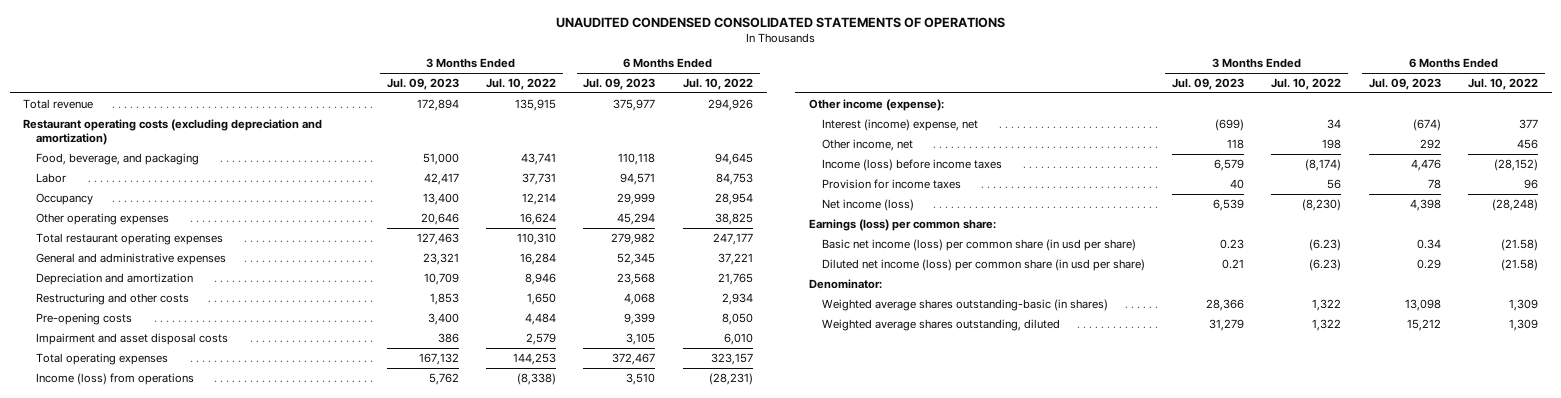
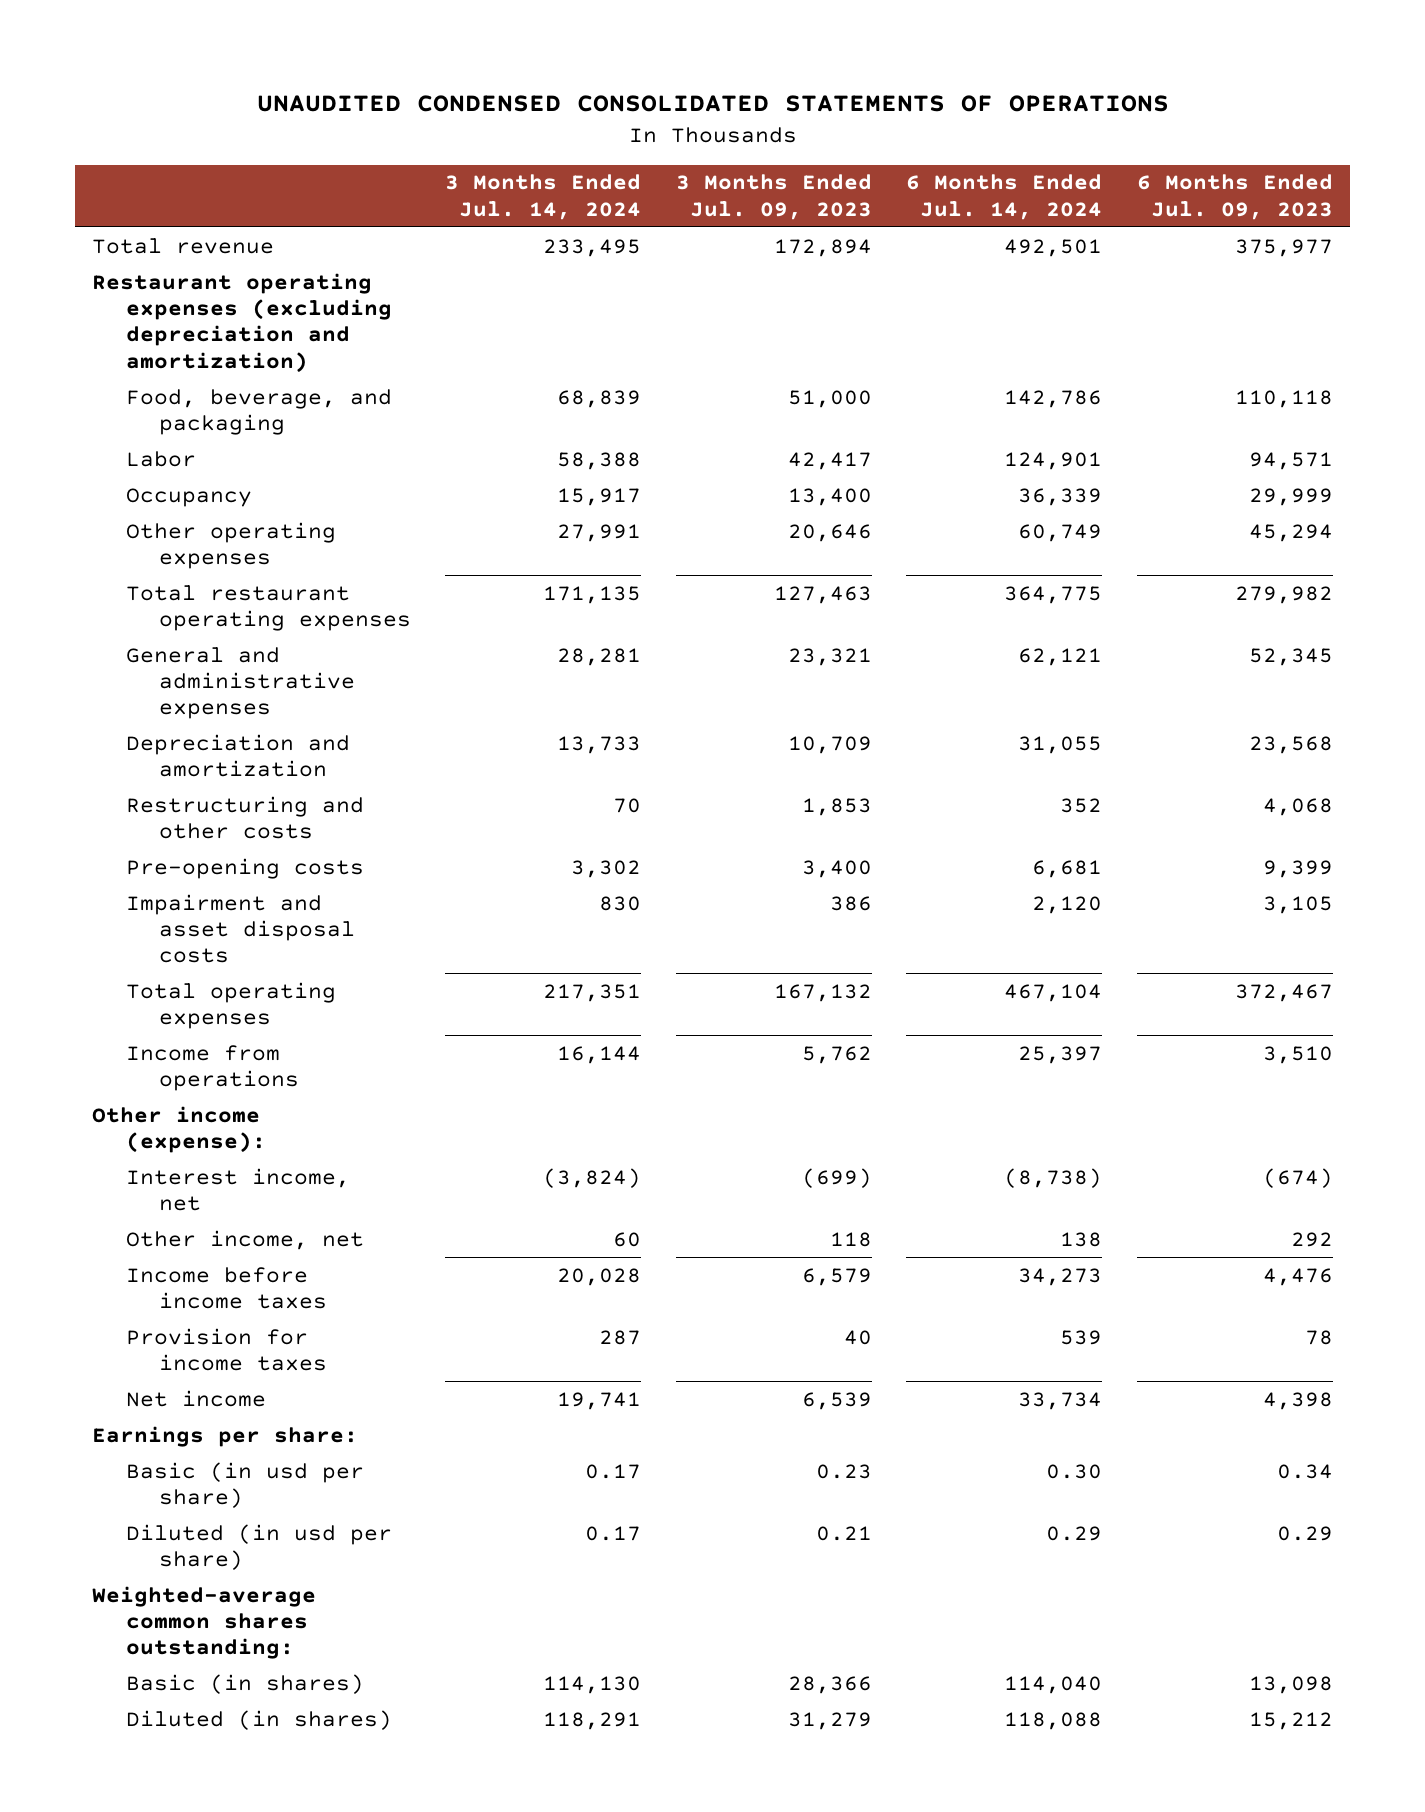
[486,78,557,91] Jul. 10, 2022 -> none
[682,78,753,91] Jul. 10, 2022 -> none
none -> [445,174,642,220] 3 Months Ended Jul. 14, 2024
none -> [906,174,1103,220] 6 Months Ended Jul. 14, 2024
[23,118,323,146] Restaurant operating costs (excluding depreciation and amortization) -> [92,272,392,373] Restaurant operating expenses (excluding depreciation and amortization)
[36,372,195,385] Income (loss) from operations -> [125,1044,299,1091] Income from operations
[821,118,978,131] Interest (income) expense, net -> [125,1167,350,1211] Interest income, net
[821,158,1002,171] Income (loss) before income taxes -> [125,1266,327,1309] Income before income taxes
[821,198,914,211] Net income (loss) -> [125,1389,266,1407] Net income
[808,218,996,231] Earnings (loss) per common share: -> [92,1425,359,1447] Earnings per share:
[821,238,1136,251] Basic net income (loss) per common share (in usd per share) -> [125,1461,364,1508] Basic (in usd per share)
[821,258,1145,271] Diluted net income (loss) per common share (in usd per share) -> [125,1523,392,1570] Diluted (in usd per share)
[808,278,882,289] Denominator: -> [92,1585,317,1660] Weighted-average common shares outstanding:
[821,298,1108,311] Weighted average shares outstanding-basic (in shares) -> [125,1673,364,1694] Basic (in shares)
[821,318,1060,331] Weighted average shares outstanding, diluted -> [125,1709,392,1730] Diluted (in shares)

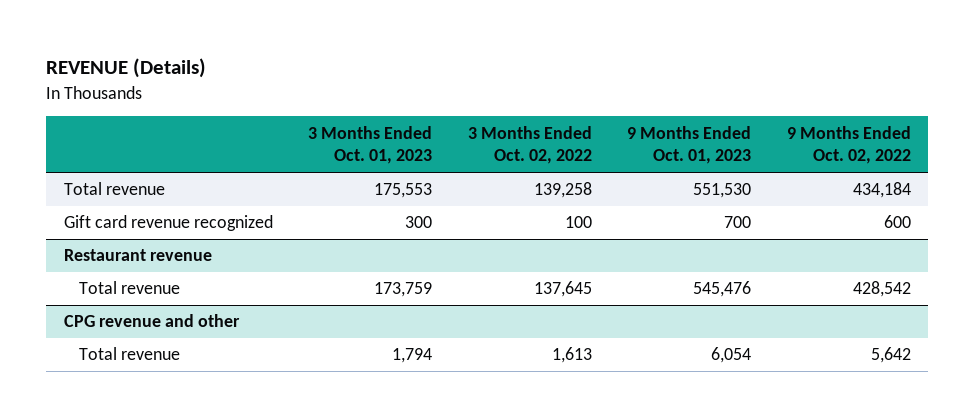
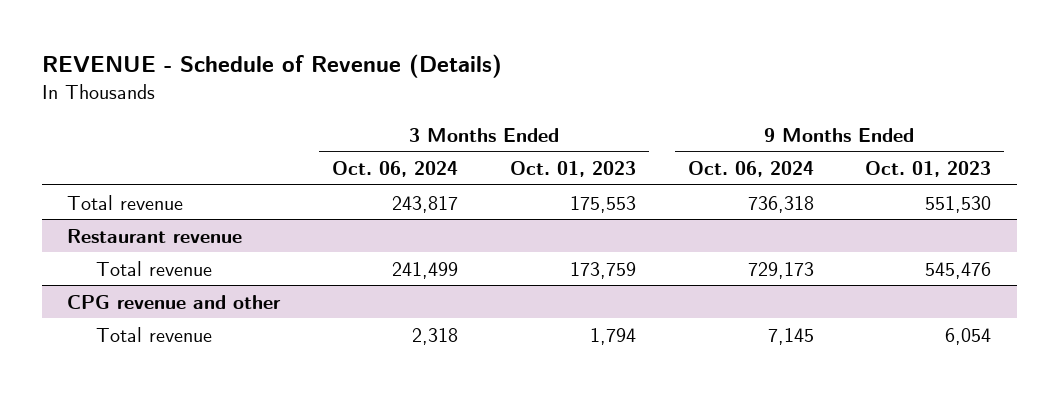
[46,58,207,79] REVENUE (Details) -> [41,54,502,79] REVENUE - Schedule of Revenue (Details)
[467,125,592,165] 3 Months Ended Oct. 02, 2022 -> none
[786,125,911,165] 9 Months Ended Oct. 02, 2022 -> none
none -> [332,161,459,178] Oct. 06, 2024
none -> [687,161,814,178] Oct. 06, 2024
[64,215,274,232] Gift card revenue recognized -> none

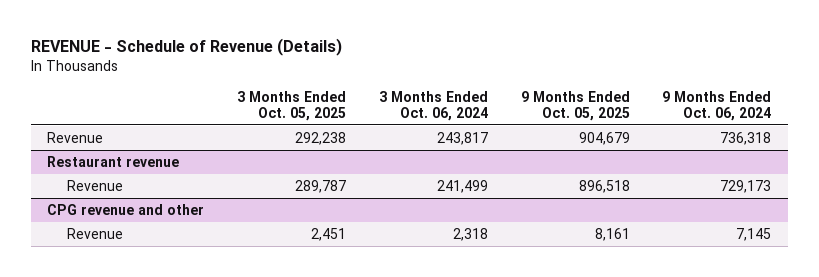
[509,161,636,178] Oct. 01, 2023 -> none
[865,161,992,178] Oct. 01, 2023 -> none
none -> [237,90,347,121] 3 Months Ended Oct. 05, 2025
none -> [520,90,630,121] 9 Months Ended Oct. 05, 2025
[67,194,184,210] Total revenue -> [47,131,104,143] Revenue
[96,260,213,276] Total revenue -> [66,179,123,191] Revenue
[96,326,213,342] Total revenue -> [66,227,123,239] Revenue

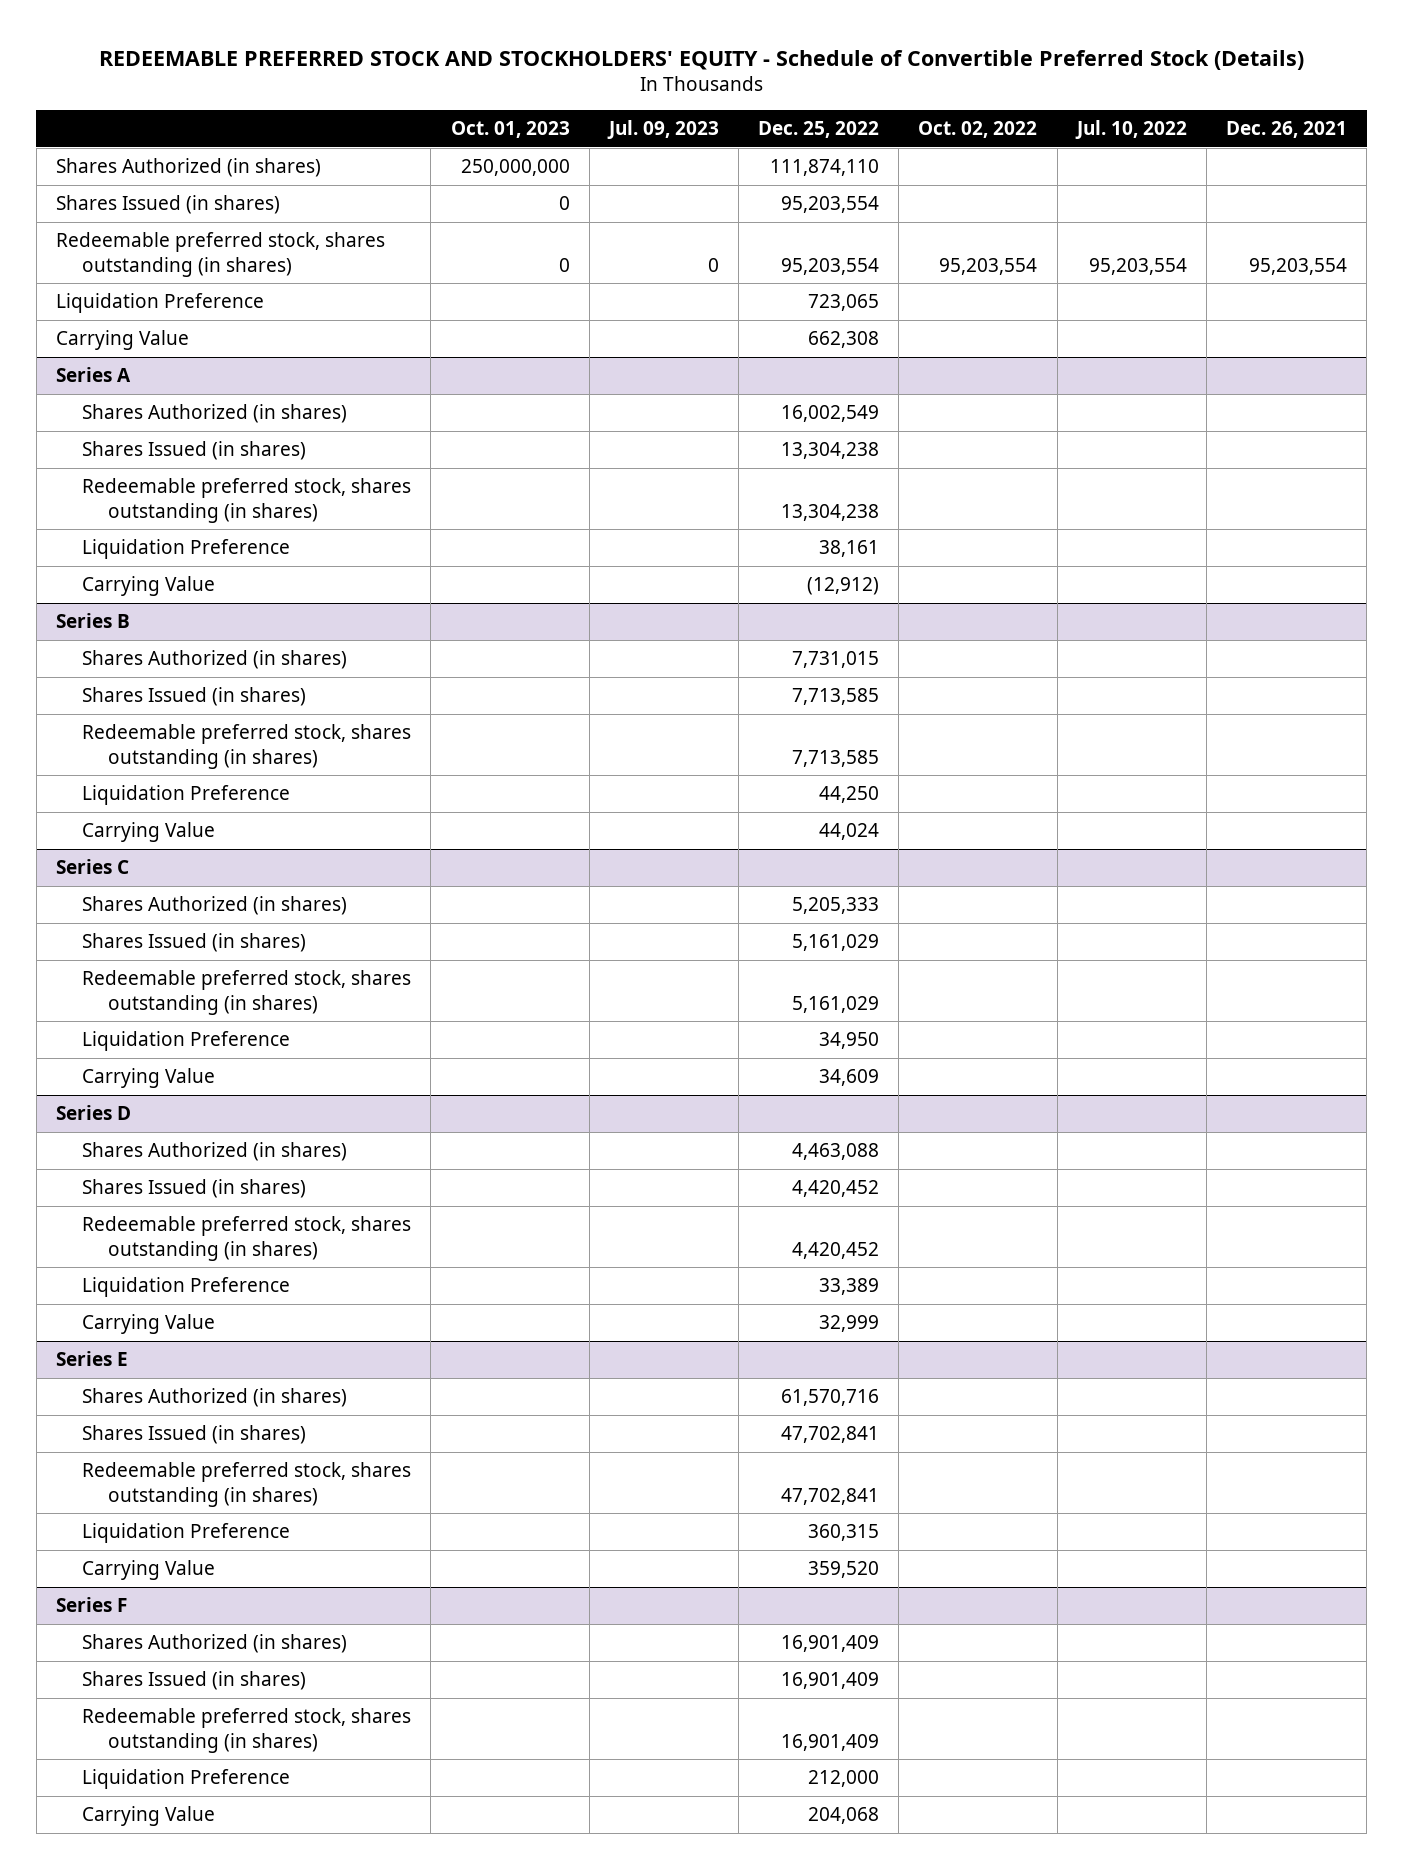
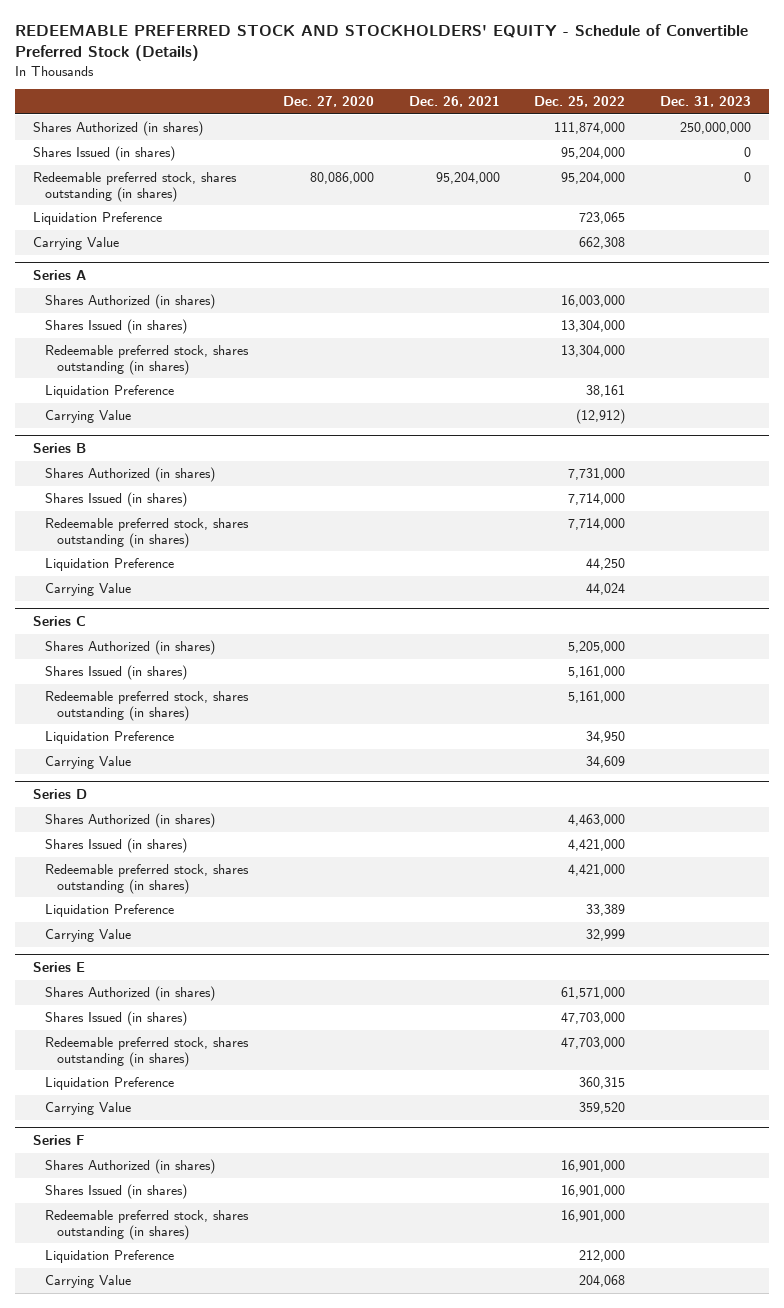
[450,120,570,138] Oct. 01, 2023 -> none
[606,119,719,139] Jul. 09, 2023 -> none
[918,120,1038,138] Oct. 02, 2022 -> none
[1074,119,1187,139] Jul. 10, 2022 -> none
none -> [282,96,374,108] Dec. 27, 2020
none -> [660,96,752,108] Dec. 31, 2023
[770,159,880,177] 111,874,110 -> [554,122,626,135] 111,874,000
[781,196,880,214] 95,203,554 -> [561,147,626,160] 95,204,000
[781,257,880,275] 95,203,554 -> [561,172,626,185] 95,204,000
[1249,257,1348,275] 95,203,554 -> [435,172,500,185] 95,204,000
[781,405,880,423] 16,002,549 -> [561,295,626,308] 16,003,000
[781,442,880,460] 13,304,238 -> [561,320,626,333] 13,304,000
[781,503,880,521] 13,304,238 -> [561,345,626,358] 13,304,000
[792,651,880,669] 7,731,015 -> [568,468,626,481] 7,731,000
[792,688,880,706] 7,713,585 -> [568,493,626,506] 7,714,000
[792,749,880,767] 7,713,585 -> [568,518,626,531] 7,714,000
[792,897,880,915] 5,205,333 -> [568,641,626,654] 5,205,000
[792,934,880,952] 5,161,029 -> [568,666,626,679] 5,161,000
[792,995,880,1013] 5,161,029 -> [568,691,626,704] 5,161,000
[792,1143,880,1161] 4,463,088 -> [568,814,626,827] 4,463,000
[792,1180,880,1198] 4,420,452 -> [568,839,626,852] 4,421,000
[792,1241,880,1259] 4,420,452 -> [568,864,626,877] 4,421,000
[781,1389,880,1407] 61,570,716 -> [561,987,626,1000] 61,571,000
[781,1426,880,1444] 47,702,841 -> [561,1012,626,1025] 47,703,000
[781,1487,880,1505] 47,702,841 -> [561,1037,626,1050] 47,703,000
[781,1635,880,1653] 16,901,409 -> [561,1160,626,1173] 16,901,000
[781,1672,880,1690] 16,901,409 -> [561,1185,626,1198] 16,901,000
[781,1733,880,1751] 16,901,409 -> [561,1210,626,1223] 16,901,000

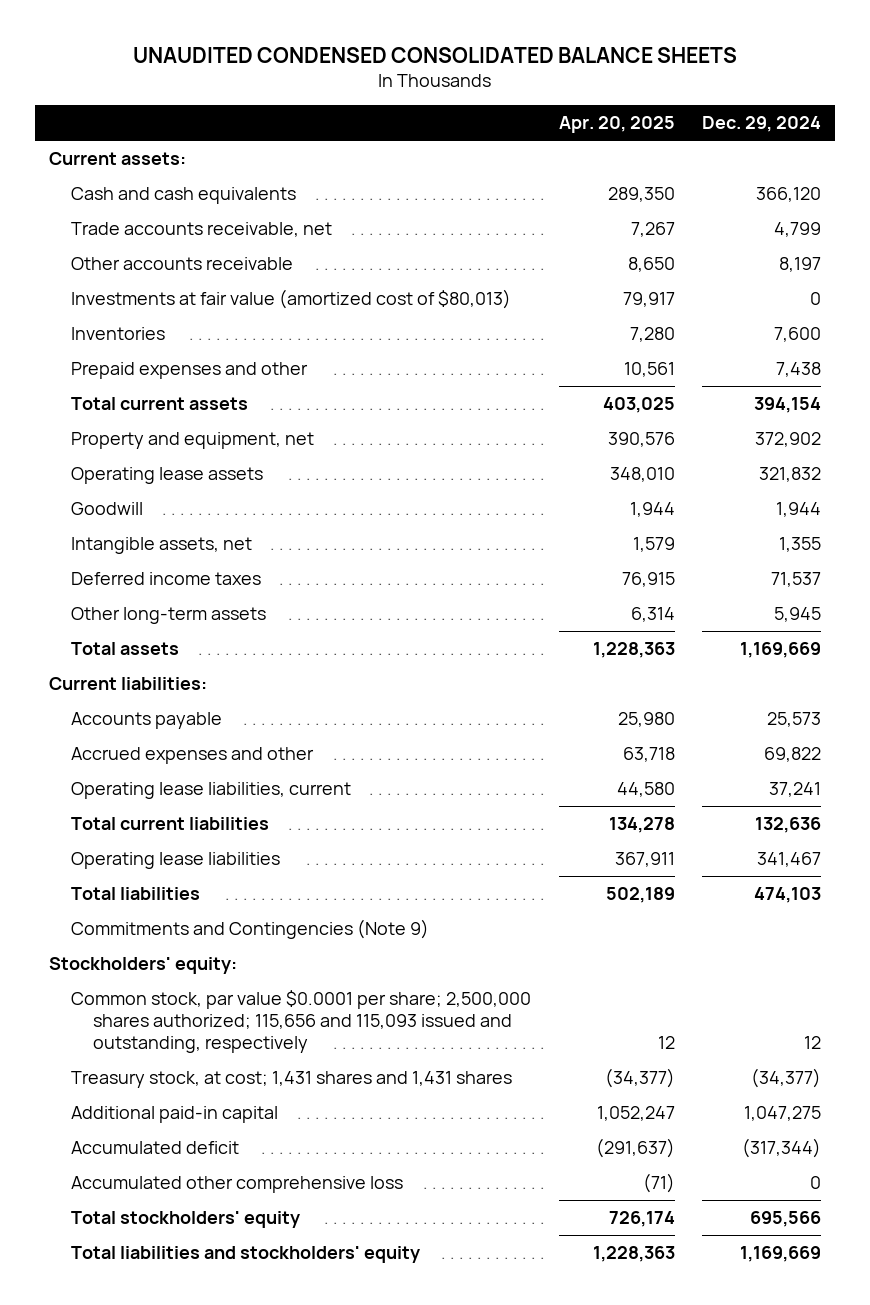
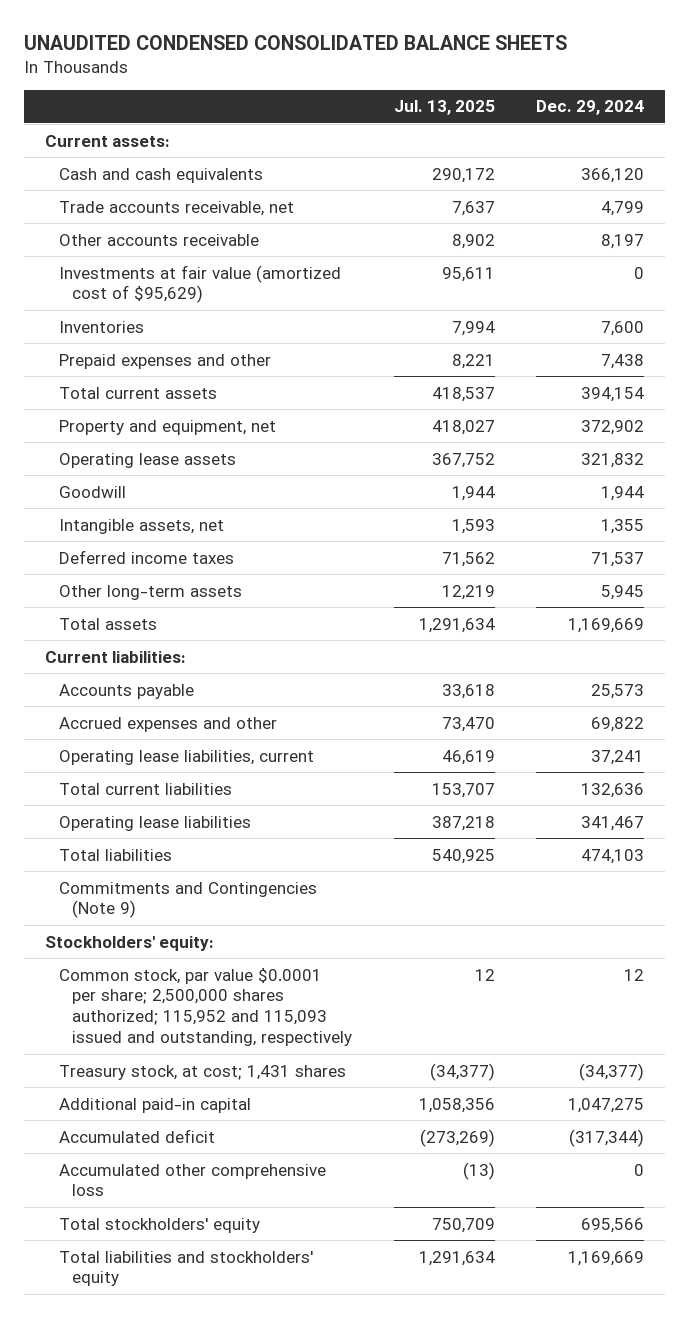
[558,116,675,134] Apr. 20, 2025 -> none
none -> [393,100,495,116] Jul. 13, 2025
[70,288,511,309] Investments at fair value (amortized cost of $80,013) -> [58,264,341,304] Investments at fair value (amortized cost of $95,629)
[70,989,531,1054] Common stock, par value $0.0001 per share; 2,500,000 shares authorized; 115,656 and 115,093 issued and outstanding, respectively -> [58,967,352,1047] Common stock, par value $0.0001 per share; 2,500,000 shares authorized; 115,952 and 115,093 issued and outstanding, respectively
[70,1070,512,1088] Treasury stock, at cost; 1,431 shares and 1,431 shares -> [58,1064,346,1080] Treasury stock, at cost; 1,431 shares

